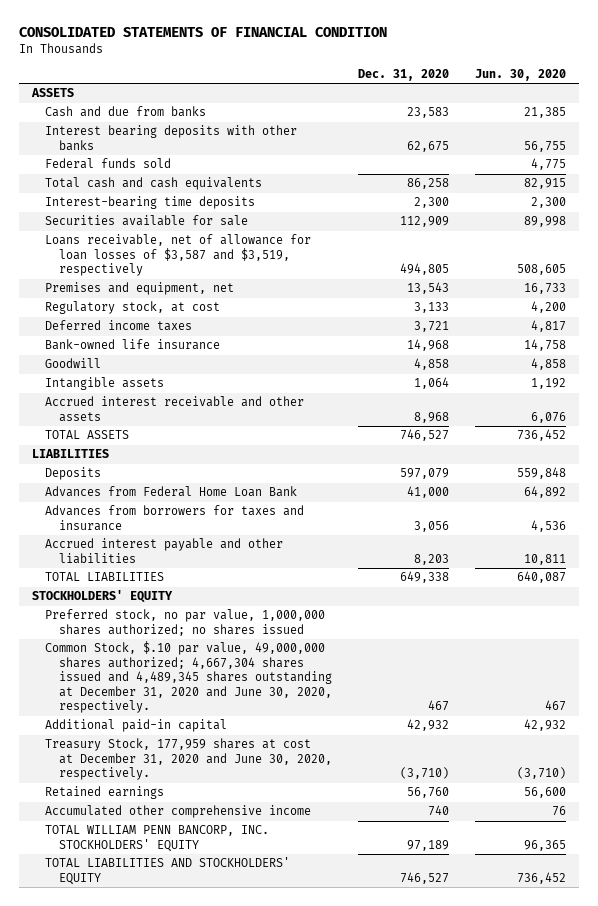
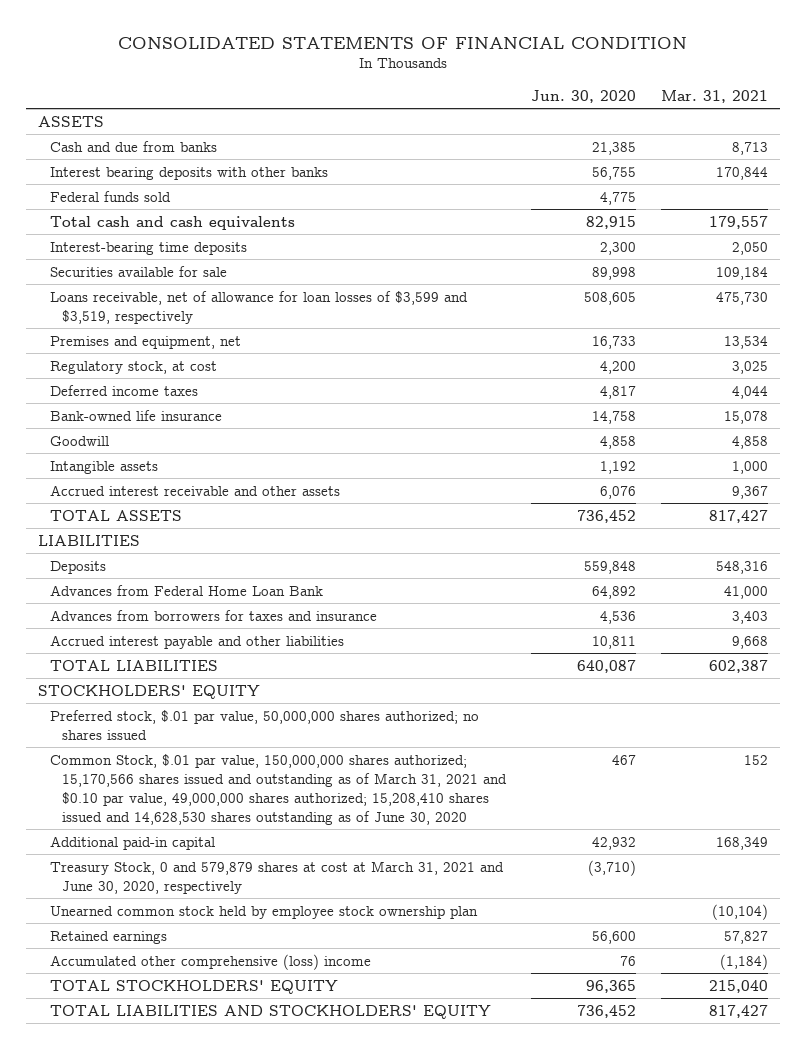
[357,68,449,81] Dec. 31, 2020 -> none
none -> [660,89,768,103] Mar. 31, 2021
[45,234,312,277] Loans receivable, net of allowance for loan losses of $3,587 and $3,519, respectively -> [50,290,469,324] Loans receivable, net of allowance for loan losses of $3,599 and $3,519, respectively
[45,609,326,636] Preferred stock, no par value, 1,000,000 shares authorized; no shares issued -> [50,709,480,740] Preferred stock, $.01 par value, 50,000,000 shares authorized; no shares issued
[45,641,332,714] Common Stock, $.10 par value, 49,000,000 shares authorized; 4,667,304 shares issued and 4,489,345 shares outstanding at December 31, 2020 and June 30, 2020, respectively. -> [50,753,508,825] Common Stock, $.01 par value, 150,000,000 shares authorized; 15,170,566 shares issued and outstanding as of March 31, 2021 and $0.10 par value, 49,000,000 shares authorized; 15,208,410 shares issued and 14,628,530 shares outstanding as of June 30, 2020
[45,738,332,781] Treasury Stock, 177,959 shares at cost at December 31, 2020 and June 30, 2020, respectively. -> [50,860,505,894] Treasury Stock, 0 and 579,879 shares at cost at March 31, 2021 and June 30, 2020, respectively
none -> [50,905,479,919] Unearned common stock held by employee stock ownership plan
[45,805,312,819] Accumulated other comprehensive income -> [50,953,372,970] Accumulated other comprehensive (loss) income
[45,825,270,852] TOTAL WILLIAM PENN BANCORP, INC. STOCKHOLDERS' EQUITY -> [50,979,339,994] TOTAL STOCKHOLDERS' EQUITY

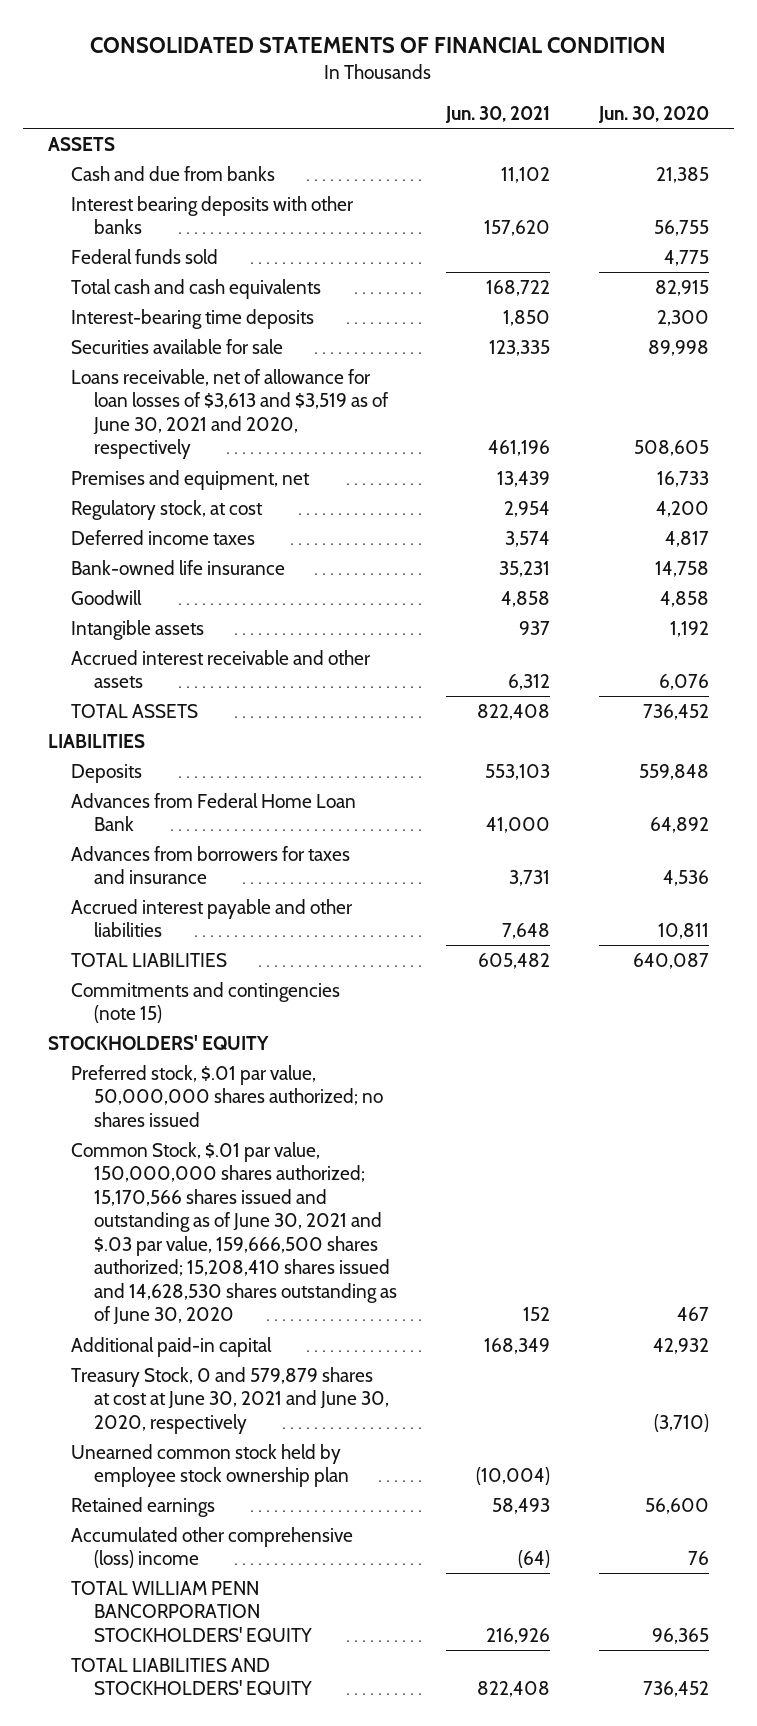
[660,89,768,103] Mar. 31, 2021 -> none
none -> [445,105,551,123] Jun. 30, 2021
[50,290,469,324] Loans receivable, net of allowance for loan losses of $3,599 and $3,519, respectively -> [71,368,390,460] Loans receivable, net of allowance for loan losses of $3,613 and $3,519 as of June 30, 2021 and 2020, respectively
none -> [71,981,341,1024] Commitments and contingencies (note 15)
[50,753,508,825] Common Stock, $.01 par value, 150,000,000 shares authorized; 15,170,566 shares issued and outstanding as of March 31, 2021 and $0.10 par value, 49,000,000 shares authorized; 15,208,410 shares issued and 14,628,530 shares outstanding as of June 30, 2020 -> [71,1141,398,1326] Common Stock, $.01 par value, 150,000,000 shares authorized; 15,170,566 shares issued and outstanding as of June 30, 2021 and $.03 par value, 159,666,500 shares authorized; 15,208,410 shares issued and 14,628,530 shares outstanding as of June 30, 2020
[50,860,505,894] Treasury Stock, 0 and 579,879 shares at cost at March 31, 2021 and June 30, 2020, respectively -> [71,1366,390,1434] Treasury Stock, 0 and 579,879 shares at cost at June 30, 2021 and June 30, 2020, respectively
[50,979,339,994] TOTAL STOCKHOLDERS' EQUITY -> [71,1580,313,1642] TOTAL WILLIAM PENN BANCORPORATION STOCKHOLDERS' EQUITY

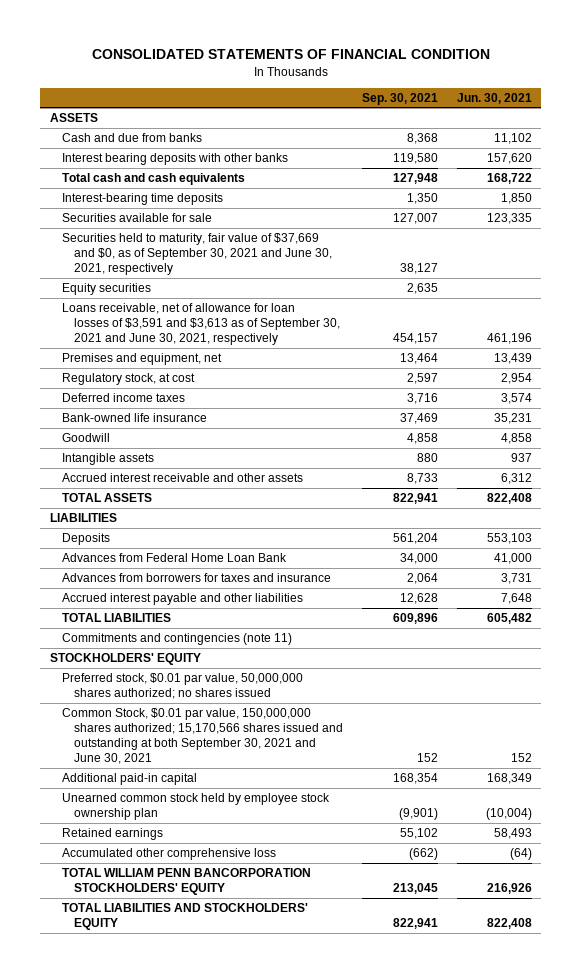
[598,105,710,123] Jun. 30, 2020 -> none
none -> [361,92,438,105] Sep. 30, 2021
[71,248,219,264] Federal funds sold -> none
none -> [61,233,333,275] Securities held to maturity, fair value of $37,669 and $0, as of September 30, 2021 and June 30, 2021, respectively
none -> [61,283,151,296] Equity securities
[71,368,390,460] Loans receivable, net of allowance for loan losses of $3,613 and $3,519 as of June 30, 2021 and 2020, respectively -> [61,303,341,345] Loans receivable, net of allowance for loan losses of $3,591 and $3,613 as of September 30, 2021 and June 30, 2021, respectively
[71,981,341,1024] Commitments and contingencies (note 15) -> [61,633,292,646] Commitments and contingencies (note 11)
[71,1064,384,1127] Preferred stock, $.01 par value, 50,000,000 shares authorized; no shares issued -> [61,673,303,700] Preferred stock, $0.01 par value, 50,000,000 shares authorized; no shares issued
[71,1141,398,1326] Common Stock, $.01 par value, 150,000,000 shares authorized; 15,170,566 shares issued and outstanding as of June 30, 2021 and $.03 par value, 159,666,500 shares authorized; 15,208,410 shares issued and 14,628,530 shares outstanding as of June 30, 2020 -> [61,708,344,764] Common Stock, $0.01 par value, 150,000,000 shares authorized; 15,170,566 shares issued and outstanding at both September 30, 2021 and June 30, 2021
[71,1366,390,1434] Treasury Stock, 0 and 579,879 shares at cost at June 30, 2021 and June 30, 2020, respectively -> none
[71,1526,354,1569] Accumulated other comprehensive (loss) income -> [61,848,276,861] Accumulated other comprehensive loss

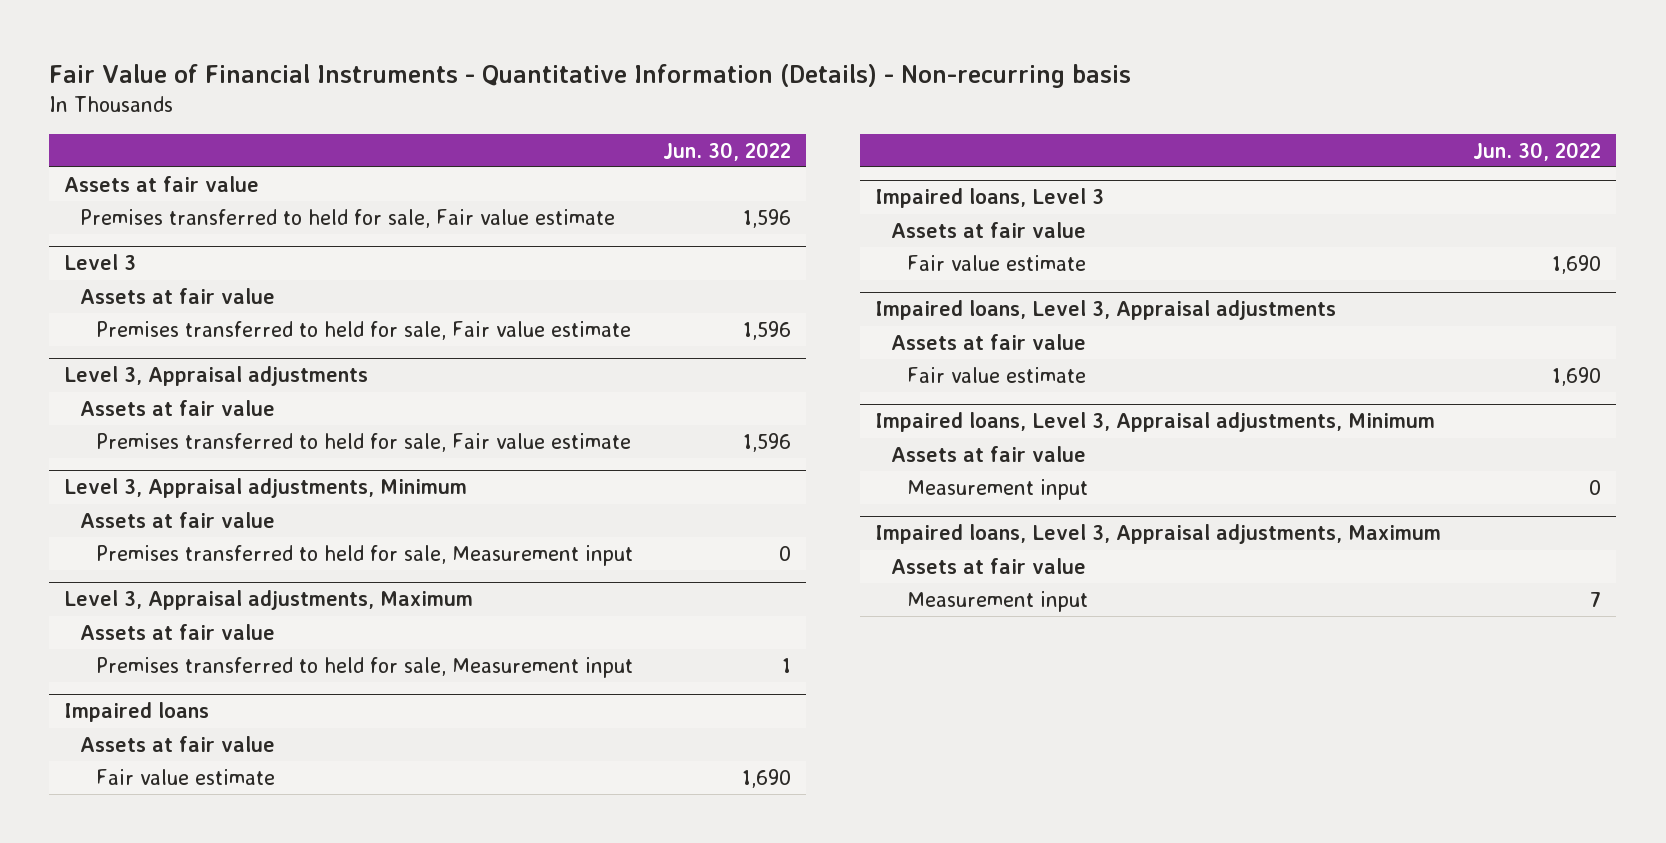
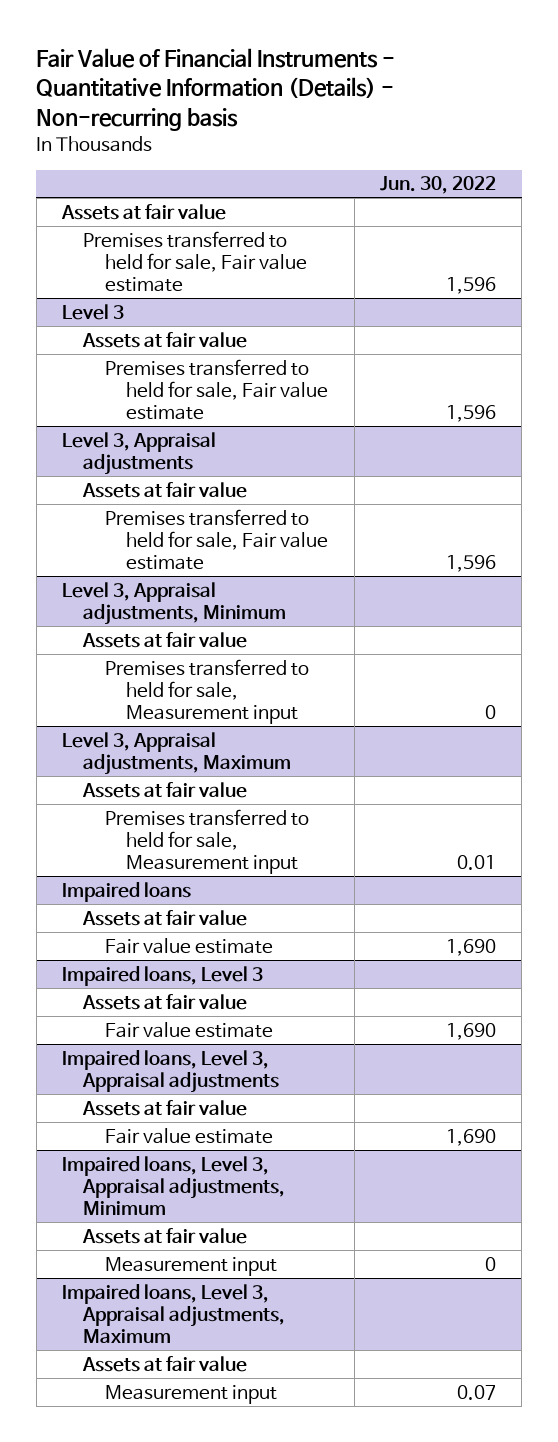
[781,657,791,673] 1 -> [456,854,496,870] 0.01
[1590,591,1602,607] 7 -> [456,1384,496,1400] 0.07

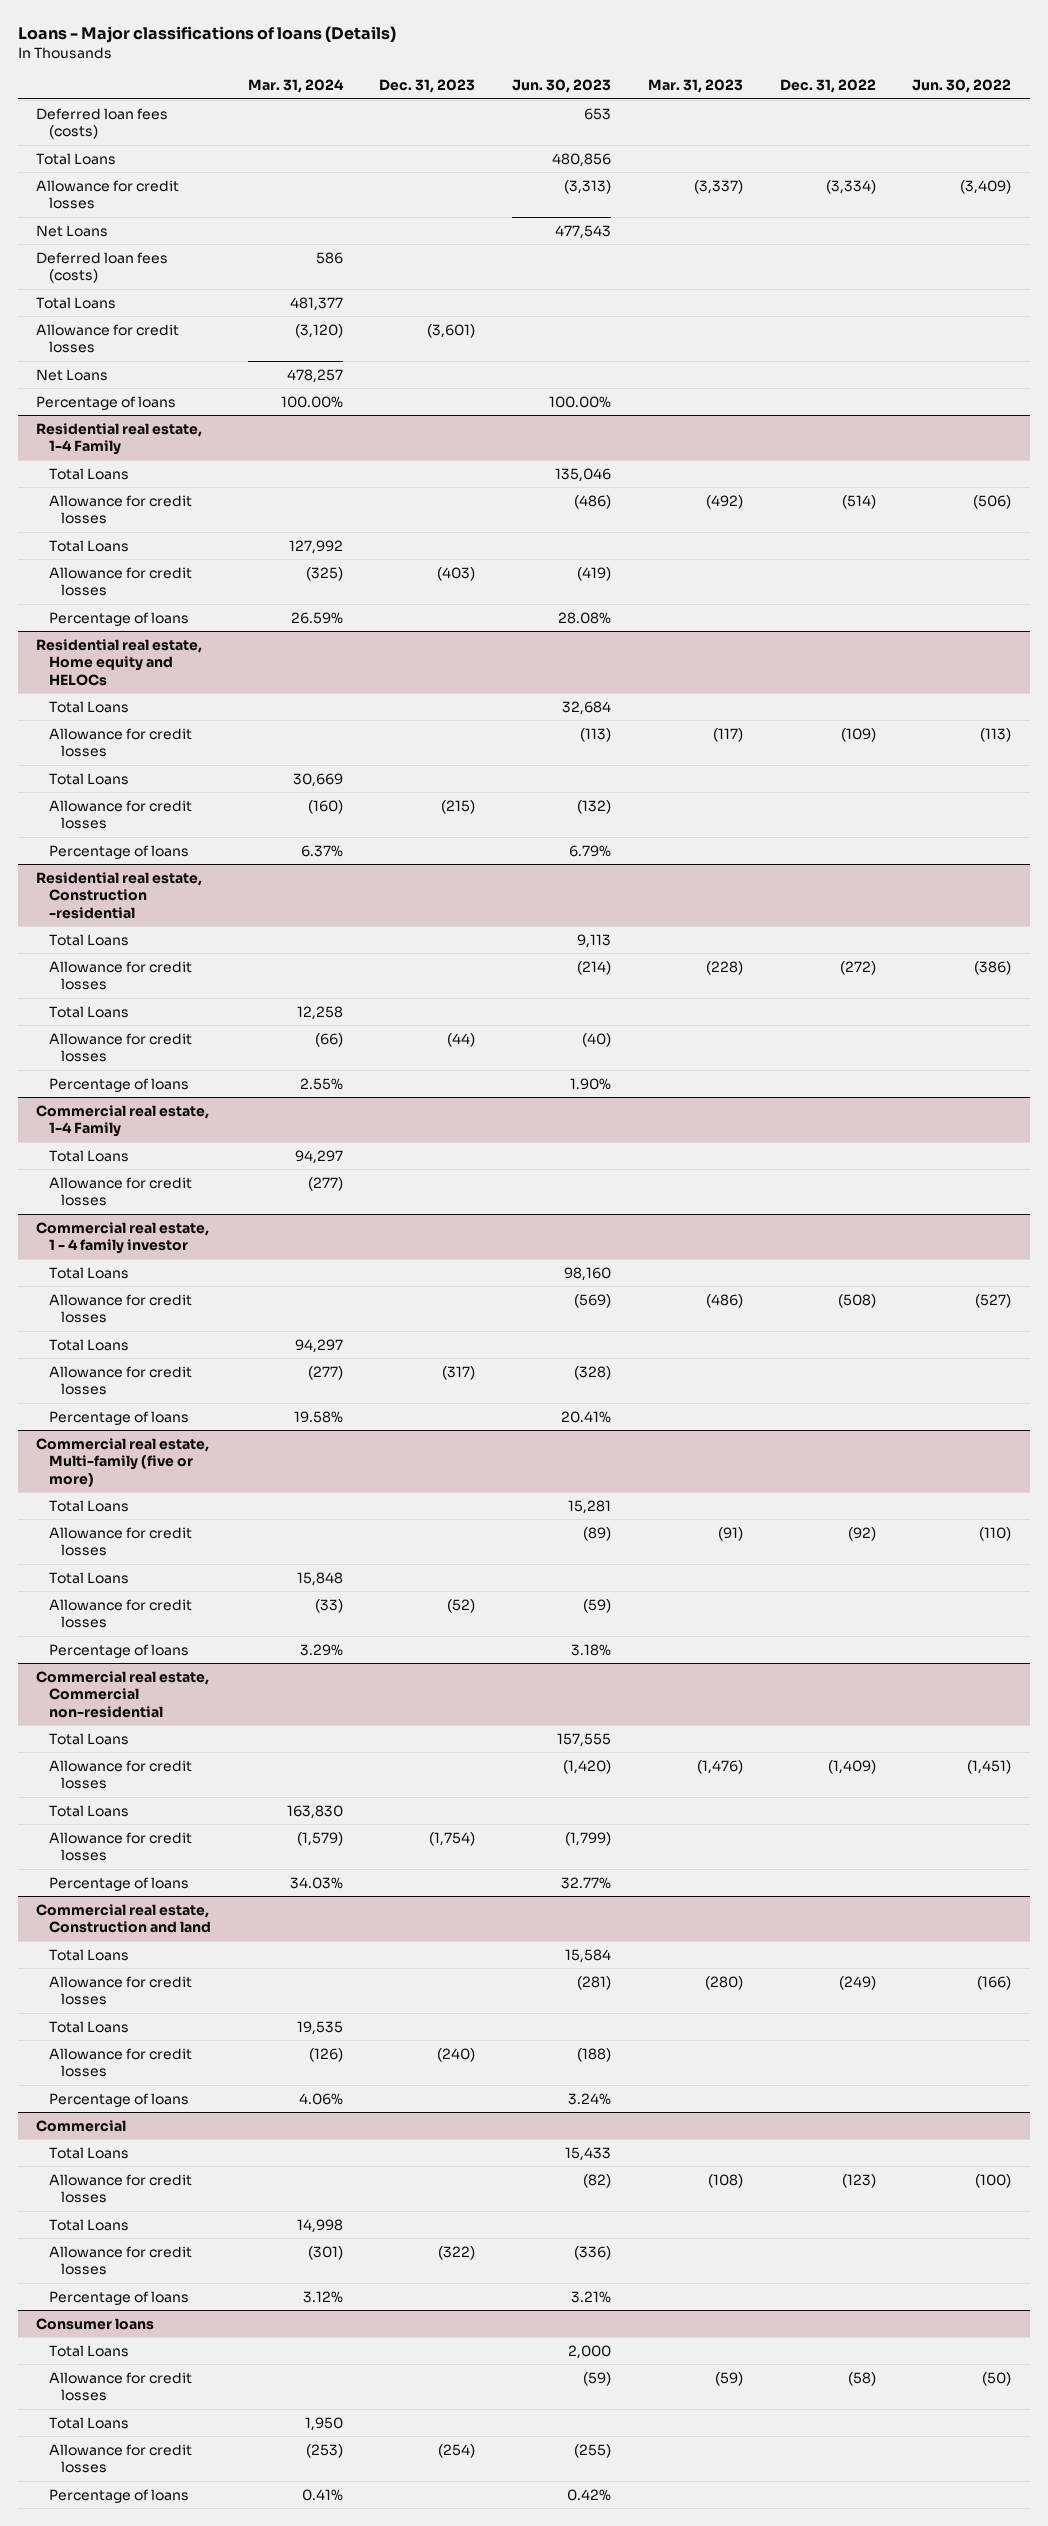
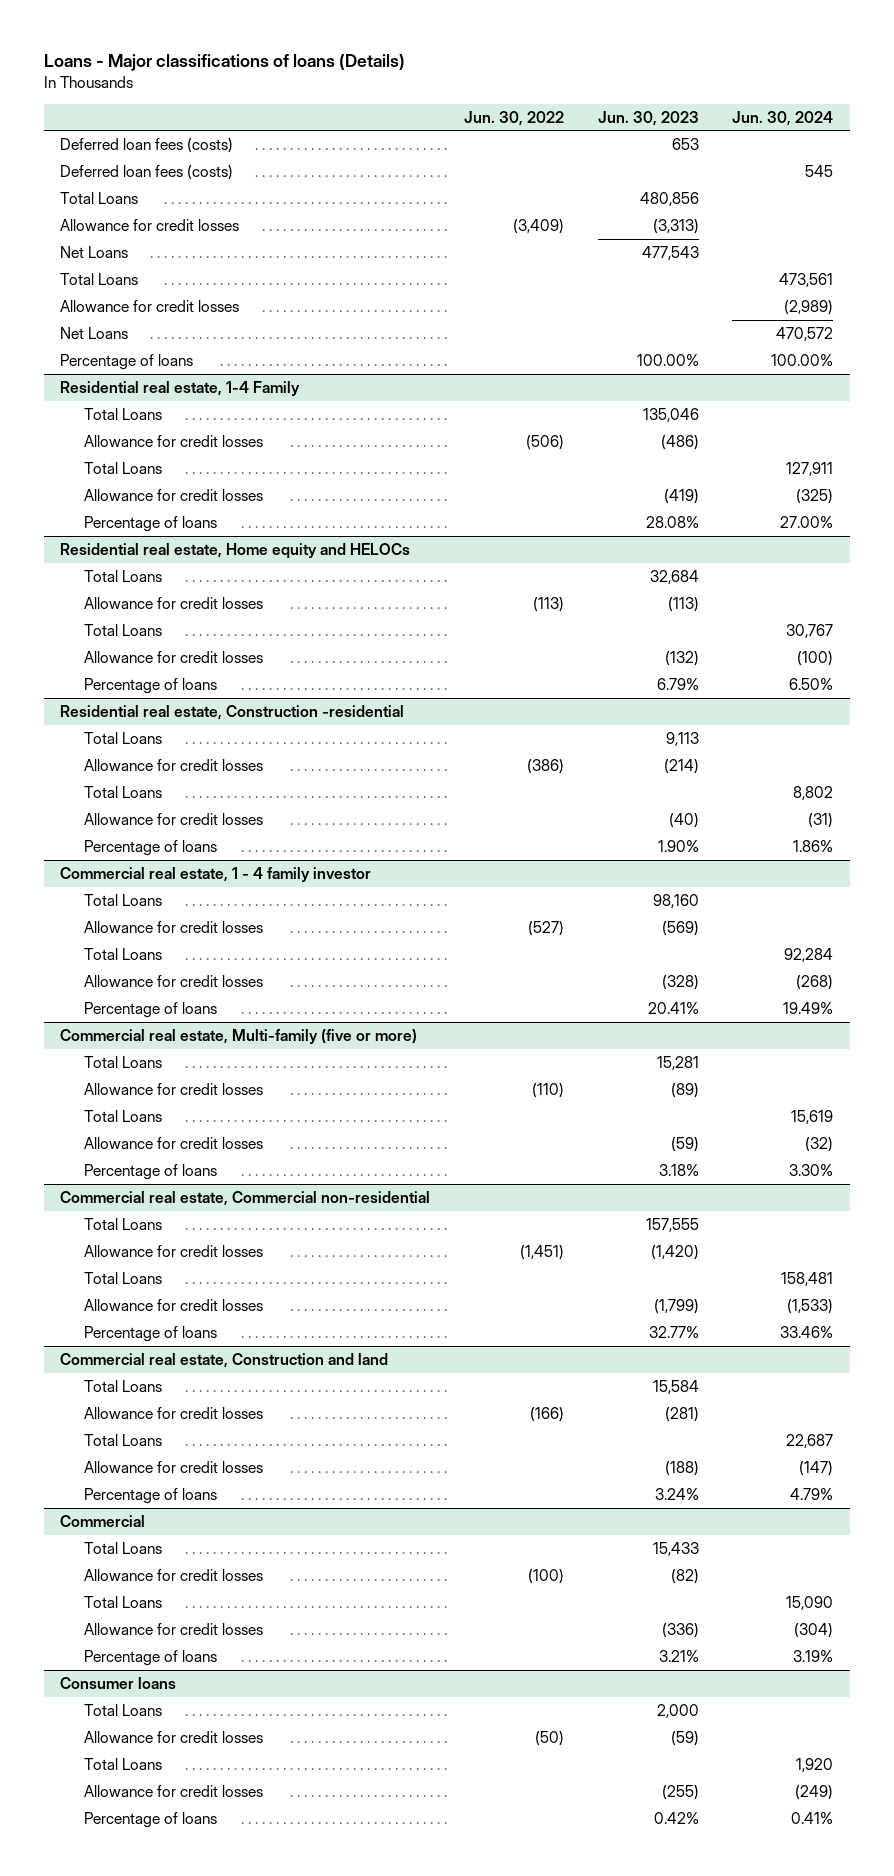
[247,79,344,94] Mar. 31, 2024 -> none
[379,79,476,94] Dec. 31, 2023 -> none
[647,79,743,94] Mar. 31, 2023 -> none
[779,79,876,94] Dec. 31, 2022 -> none
none -> [732,110,834,126] Jun. 30, 2024
[36,251,169,284] Deferred loan fees (costs) -> [60,164,234,180] Deferred loan fees (costs)
[36,1104,210,1138] Commercial real estate, 1-4 Family -> none
[48,1149,129,1162] Total Loans -> none
[48,1176,192,1207] Allowance for credit losses -> none

